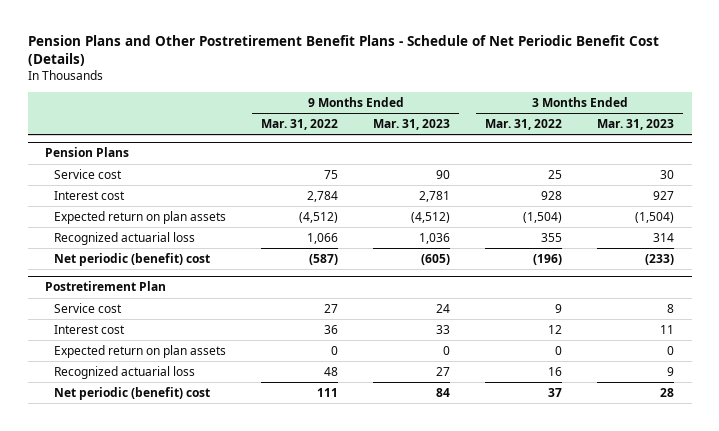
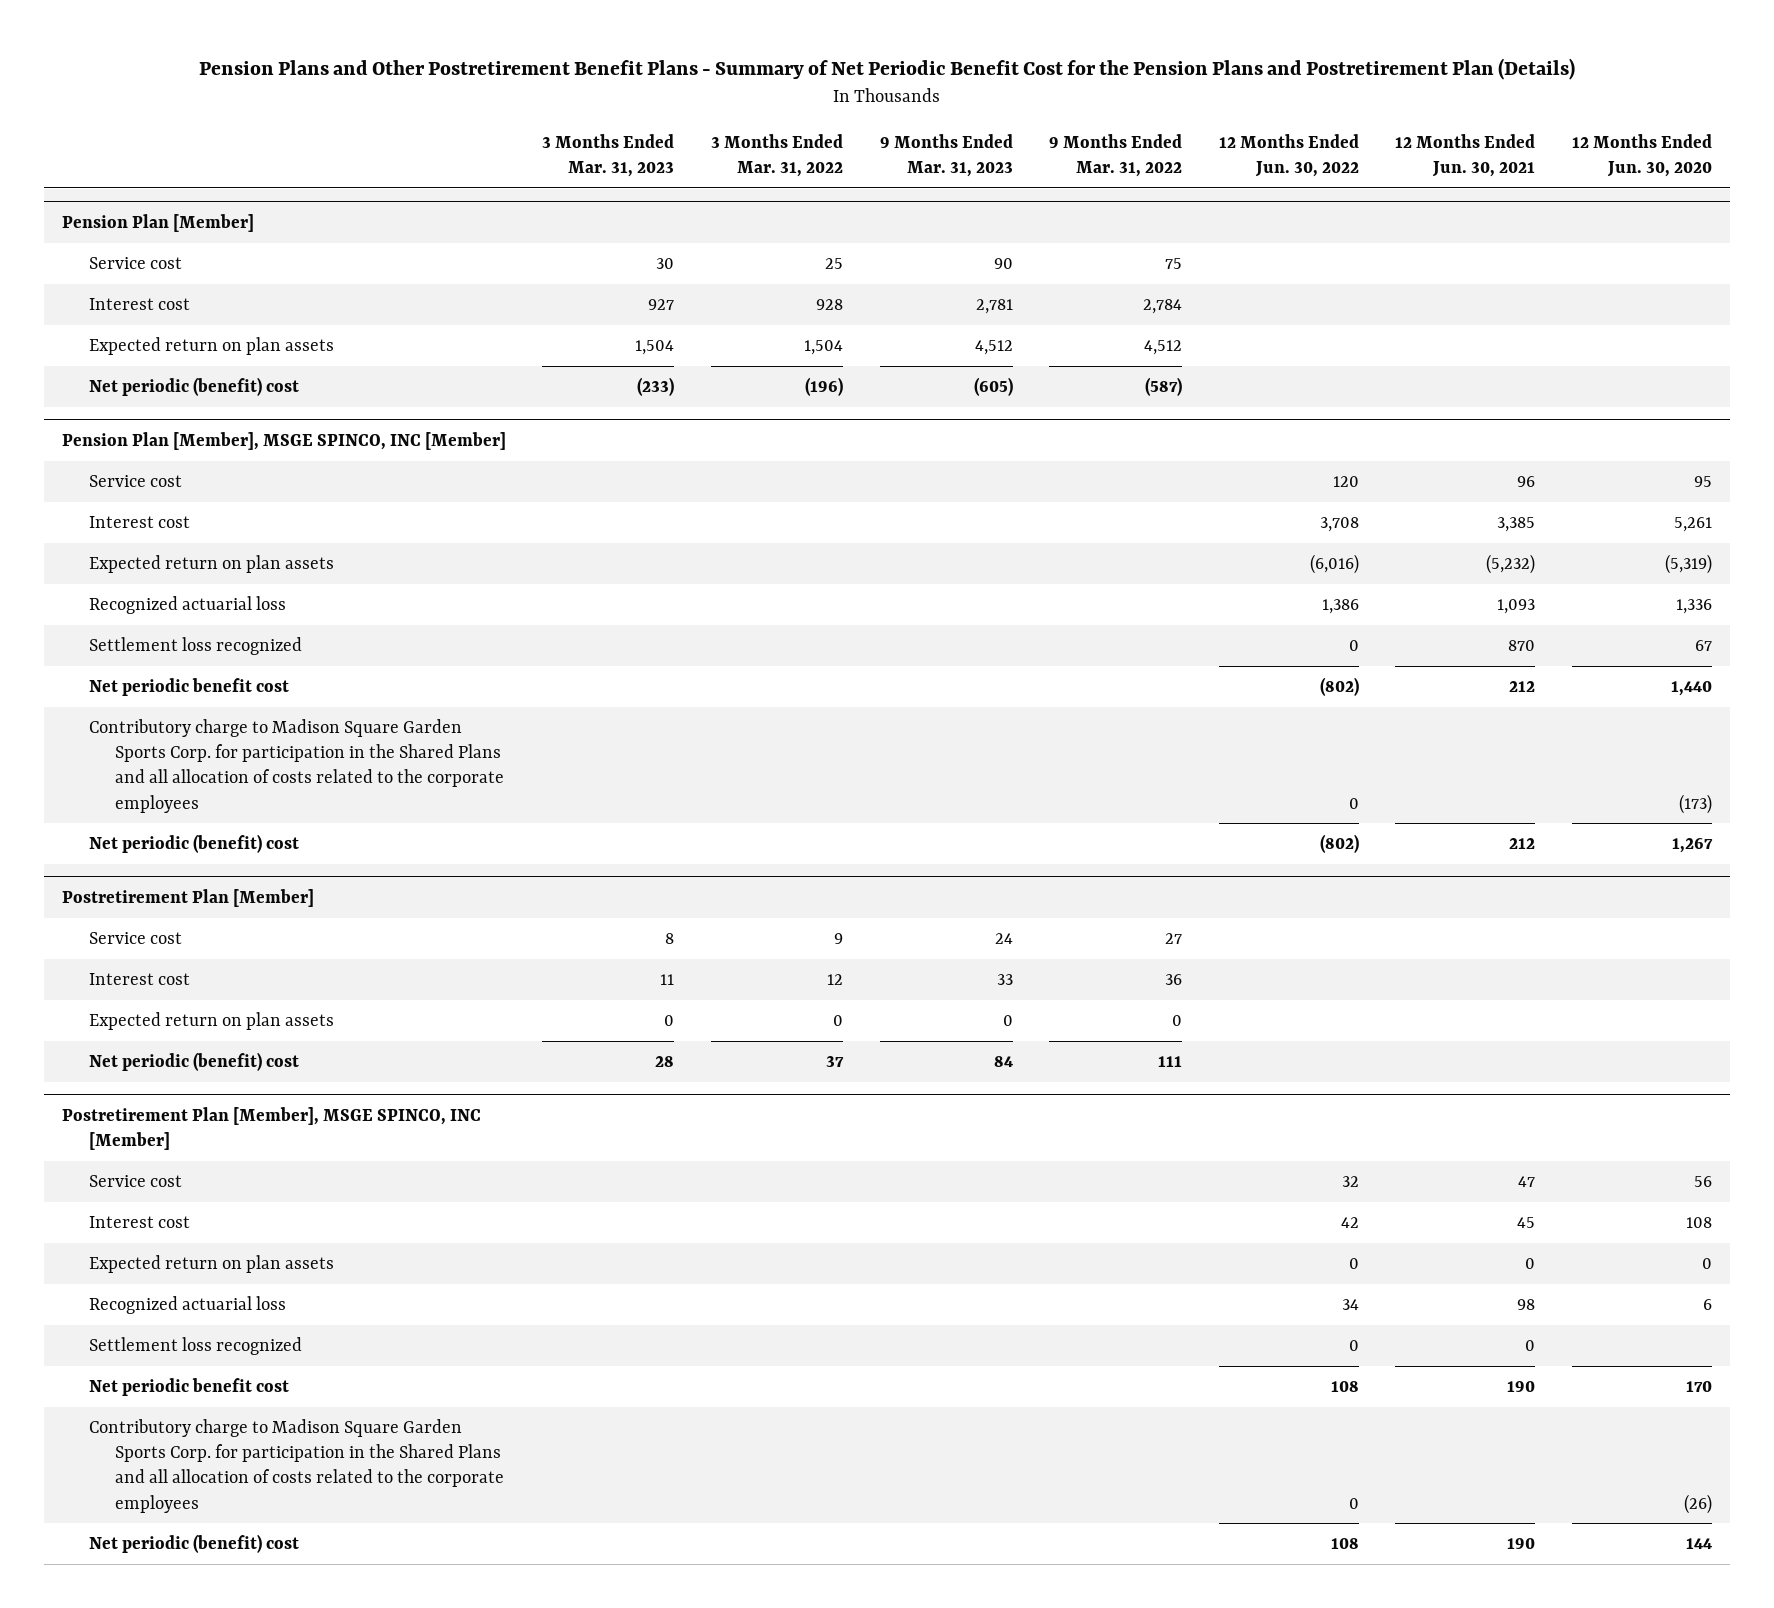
[27,35,659,67] Pension Plans and Other Postretirement Benefit Plans - Schedule of Net Periodic Benefit Cost (Details) -> [198,57,1575,80] Pension Plans and Other Postretirement Benefit Plans - Summary of Net Periodic Benefit Cost for the Pension Plans and Postretirement Plan (Details)
none -> [1218,133,1359,178] 12 Months Ended Jun. 30, 2022
none -> [1395,133,1536,178] 12 Months Ended Jun. 30, 2021
none -> [1571,133,1712,178] 12 Months Ended Jun. 30, 2020
[45,147,130,158] Pension Plans -> [61,213,254,232] Pension Plan [Member]
[54,231,196,245] Recognized actuarial loss -> none
[299,211,339,223] (4,512) -> [1144,340,1183,356] 4,512
[411,211,451,223] (4,512) -> [974,340,1013,356] 4,512
[523,211,563,223] (1,504) -> [804,340,844,356] 1,504
[635,211,675,223] (1,504) -> [635,340,675,356] 1,504
none -> [61,431,506,450] Pension Plan [Member], MSGE SPINCO, INC [Member]
none -> [88,475,182,488] Service cost
none -> [88,516,190,529] Interest cost
none -> [88,555,334,574] Expected return on plan assets
none -> [88,596,286,615] Recognized actuarial loss
none -> [88,637,302,656] Settlement loss recognized
none -> [88,678,289,697] Net periodic benefit cost
none -> [88,719,505,813] Contributory charge to Madison Square Garden Sports Corp. for participation in the Shared Plans and all allocation of costs related to the corporate employees
none -> [88,834,299,854] Net periodic (benefit) cost
[45,281,167,292] Postretirement Plan -> [61,888,314,907] Postretirement Plan [Member]
[54,365,196,379] Recognized actuarial loss -> none
none -> [61,1106,481,1150] Postretirement Plan [Member], MSGE SPINCO, INC [Member]
none -> [88,1175,182,1188] Service cost
none -> [88,1216,190,1229] Interest cost
none -> [88,1255,334,1274] Expected return on plan assets
none -> [88,1296,286,1315] Recognized actuarial loss
none -> [88,1337,302,1356] Settlement loss recognized
none -> [88,1378,289,1397] Net periodic benefit cost
none -> [88,1419,505,1513] Contributory charge to Madison Square Garden Sports Corp. for participation in the Shared Plans and all allocation of costs related to the corporate employees
none -> [88,1534,299,1554] Net periodic (benefit) cost

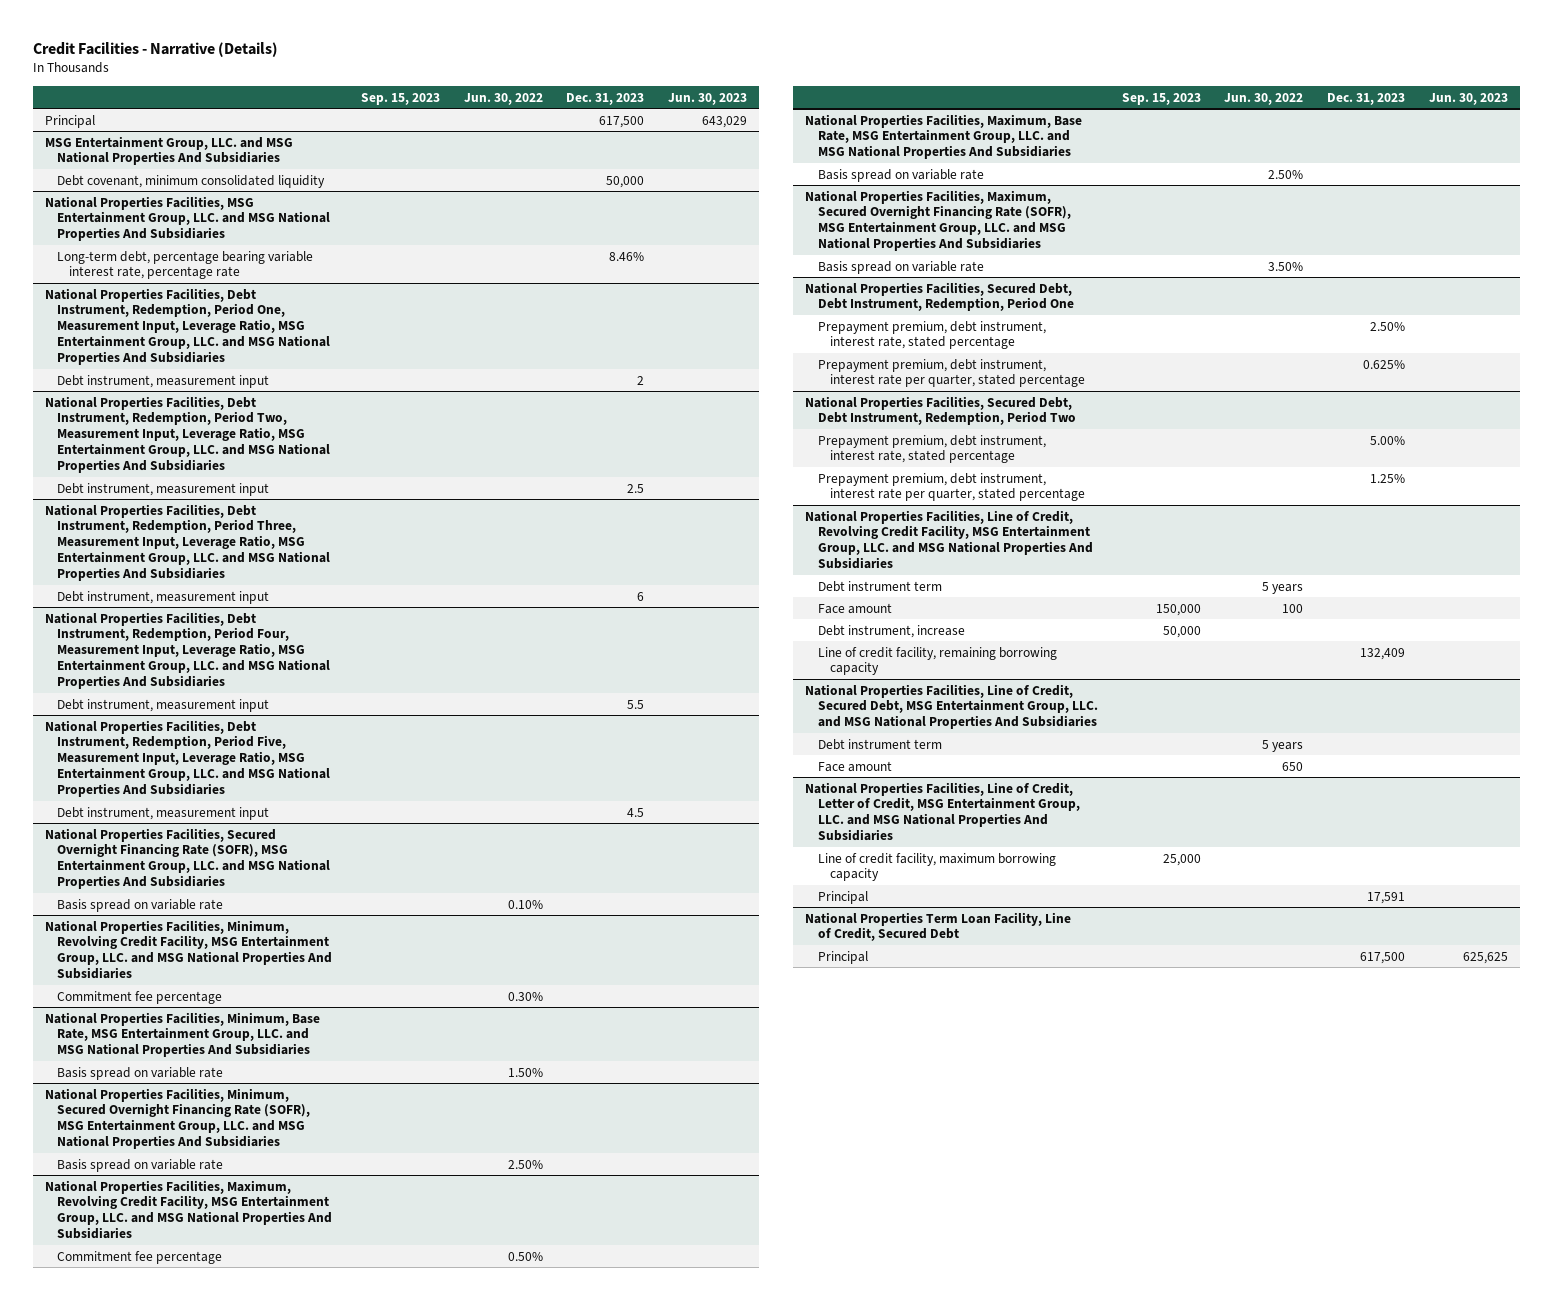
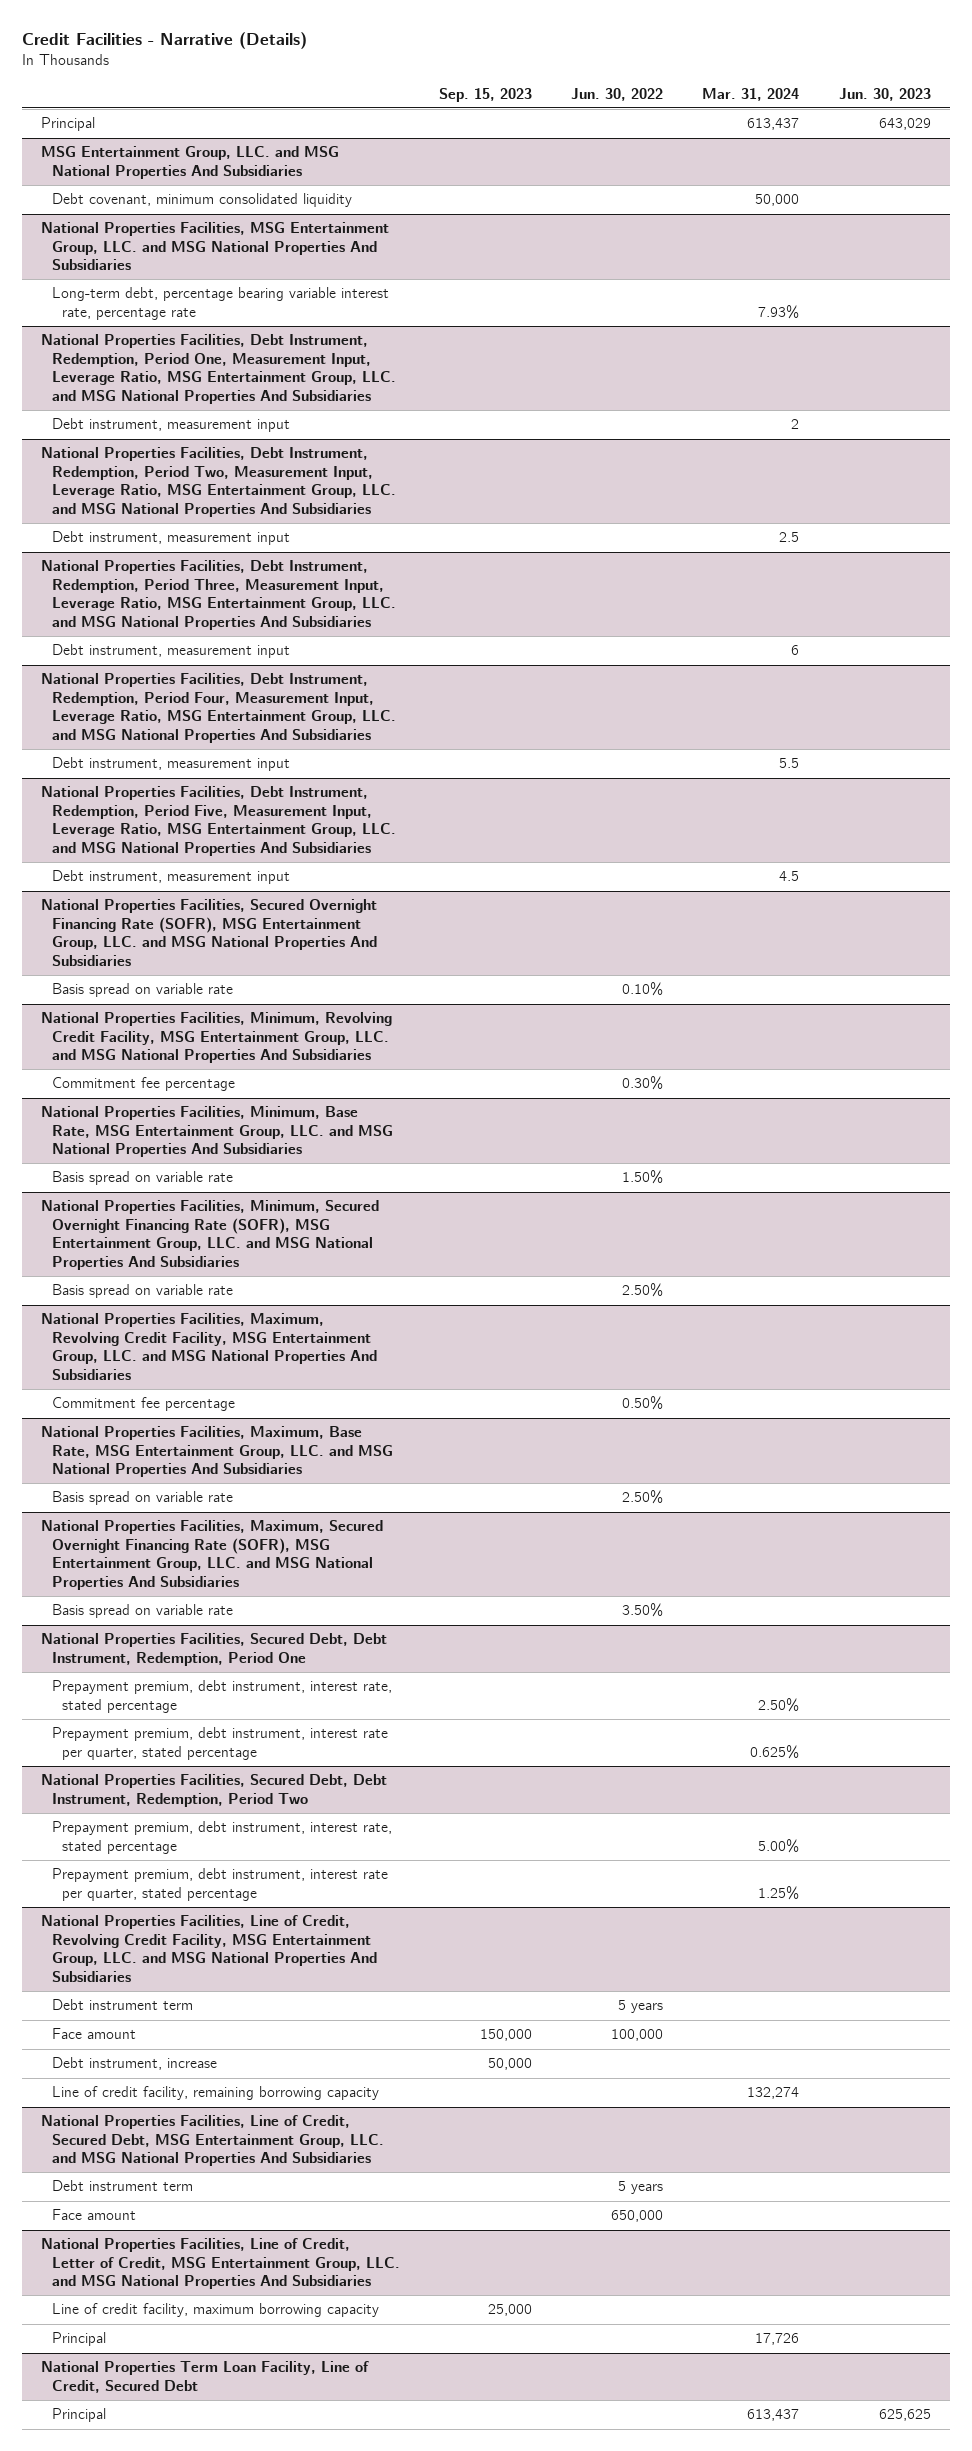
[566,92,645,105] Dec. 31, 2023 -> none
none -> [702,87,800,101] Mar. 31, 2024
[1282,603,1304,613] 100 -> [611,2029,664,2042] 100,000
[1282,761,1304,771] 650 -> [611,2210,664,2223] 650,000

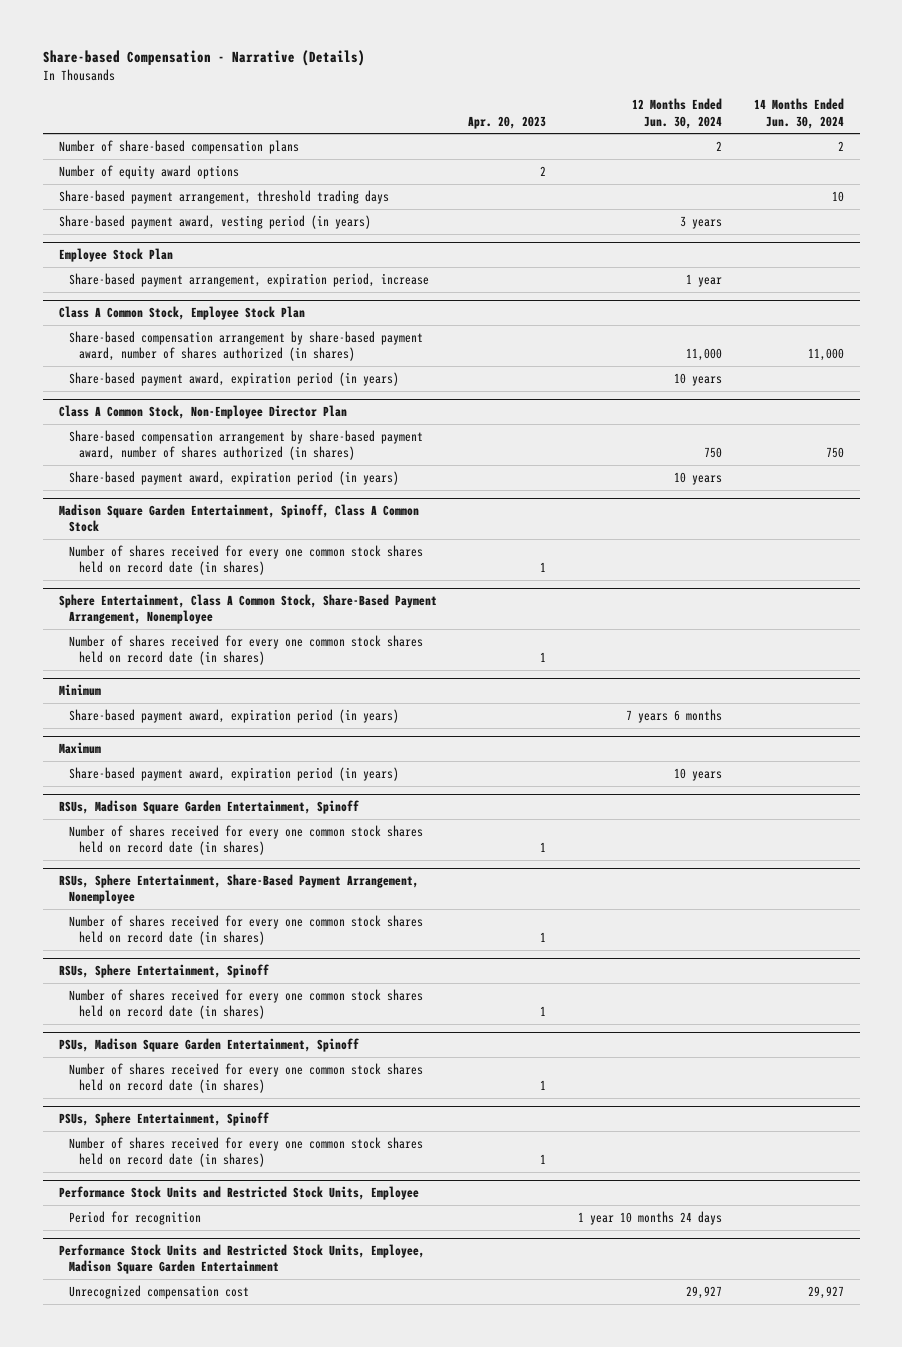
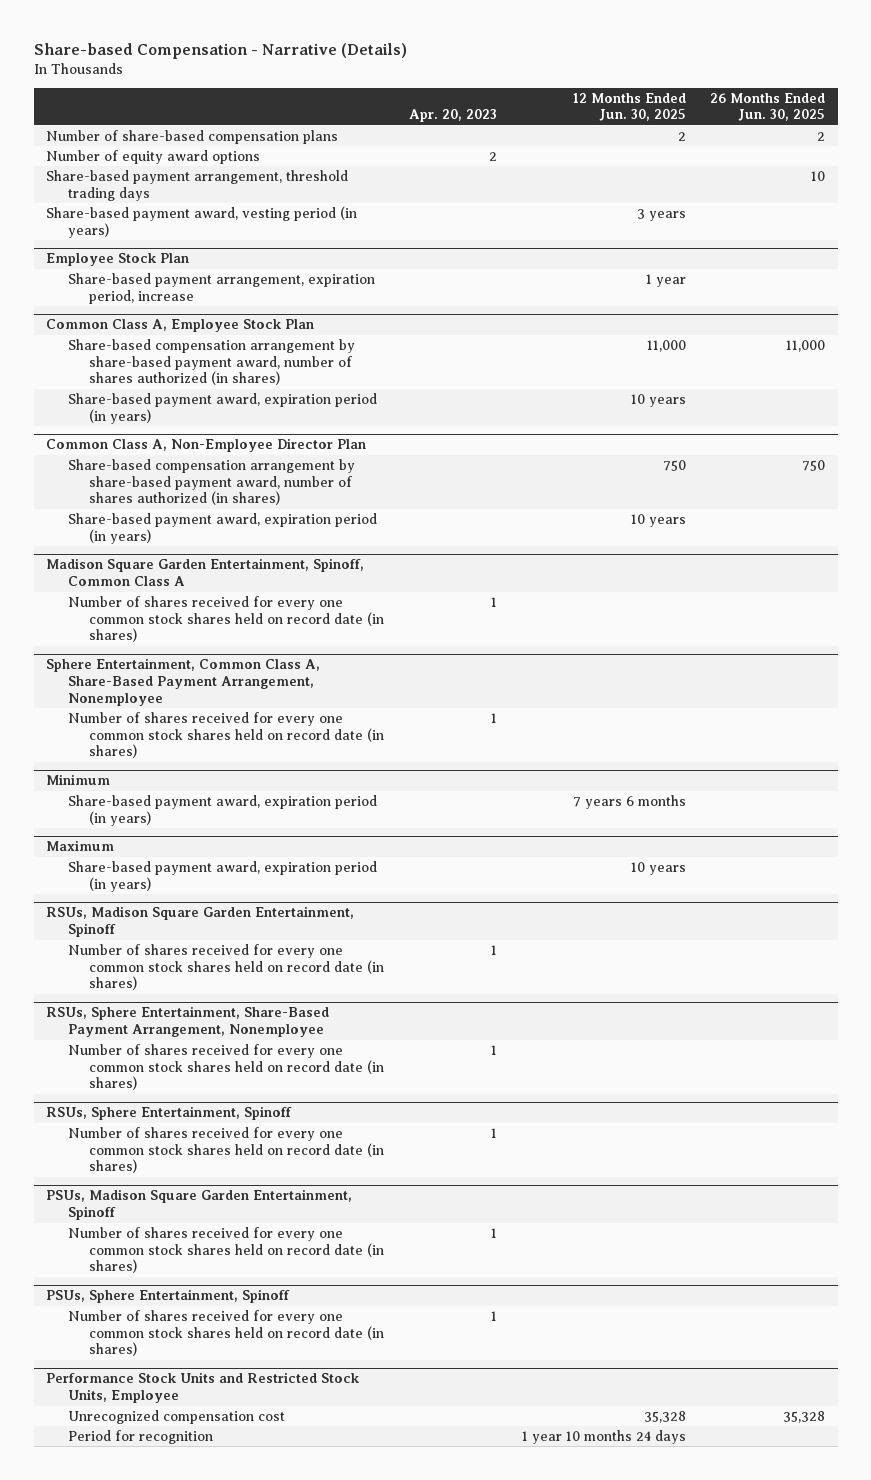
[631,98,722,129] 12 Months Ended Jun. 30, 2024 -> none
[753,98,844,129] 14 Months Ended Jun. 30, 2024 -> none
none -> [572,92,686,122] 12 Months Ended Jun. 30, 2025
none -> [710,92,826,122] 26 Months Ended Jun. 30, 2025
[58,305,305,320] Class A Common Stock, Employee Stock Plan -> [45,319,314,333] Common Class A, Employee Stock Plan
[58,404,347,419] Class A Common Stock, Non-Employee Director Plan -> [45,438,366,453] Common Class A, Non-Employee Director Plan
[58,503,419,533] Madison Square Garden Entertainment, Spinoff, Class A Common Stock -> [45,558,364,587] Madison Square Garden Entertainment, Spinoff, Common Class A
[58,593,437,625] Sphere Entertainment, Class A Common Stock, Share-Based Payment Arrangement, Nonemployee -> [45,658,320,706] Sphere Entertainment, Common Class A, Share-Based Payment Arrangement, Nonemployee
none -> [67,1410,285,1425] Unrecognized compensation cost
[58,1243,425,1275] Performance Stock Units and Restricted Stock Units, Employee, Madison Square Garden Entertainment -> none
[68,1284,249,1299] Unrecognized compensation cost -> none

